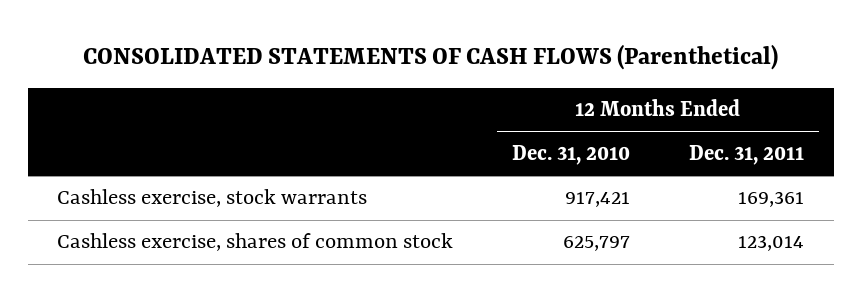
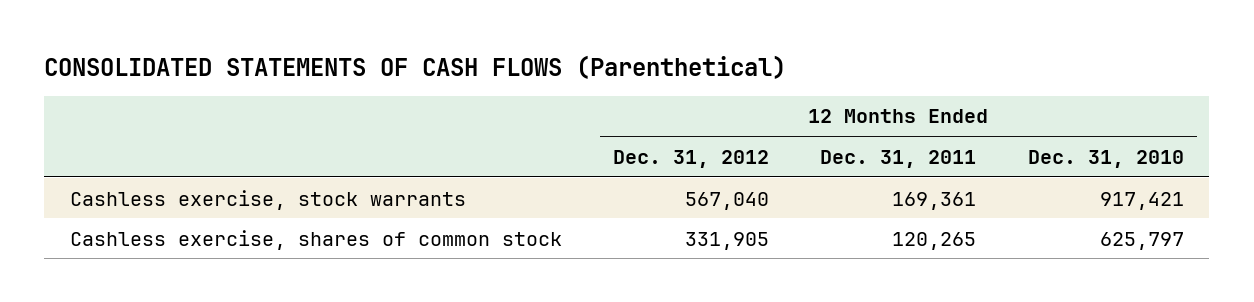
none -> [613,149,770,168] Dec. 31, 2012
[738,235,805,252] 123,014 -> [892,231,977,250] 120,265

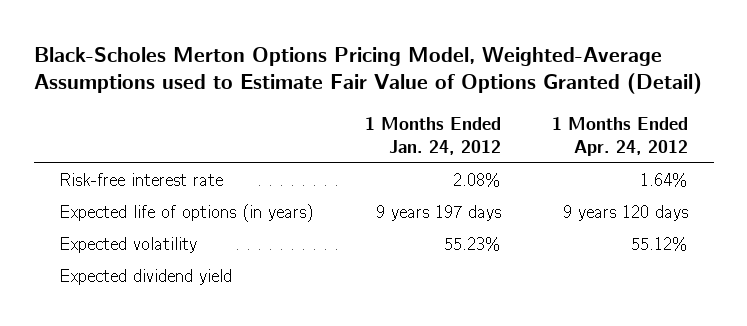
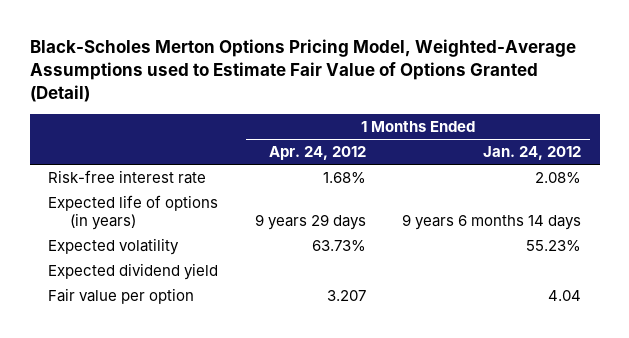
[639,173,688,188] 1.64% -> [322,171,366,183] 1.68%
[375,205,501,222] 9 years 197 days -> [402,214,582,231] 9 years 6 months 14 days
[562,205,688,222] 9 years 120 days -> [254,214,366,231] 9 years 29 days
[630,237,688,252] 55.12% -> [311,239,366,251] 63.73%
none -> [48,287,195,304] Fair value per option

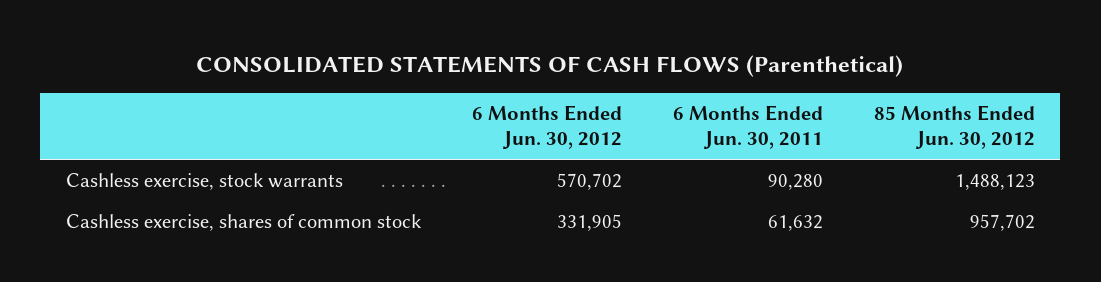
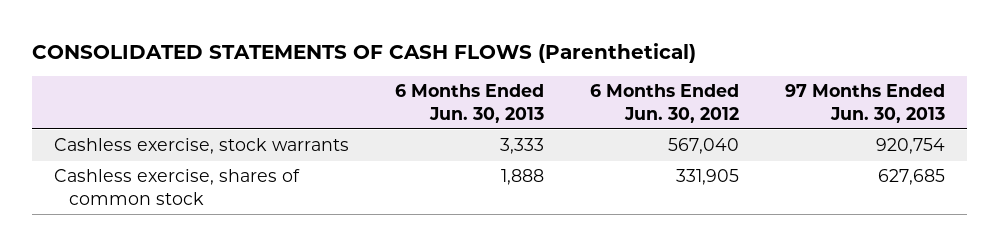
[672,104,823,150] 6 Months Ended Jun. 30, 2011 -> none
[873,104,1035,150] 85 Months Ended Jun. 30, 2012 -> none
none -> [395,84,545,123] 6 Months Ended Jun. 30, 2013
none -> [784,84,945,123] 97 Months Ended Jun. 30, 2013
[556,173,622,191] 570,702 -> [667,138,739,155] 567,040

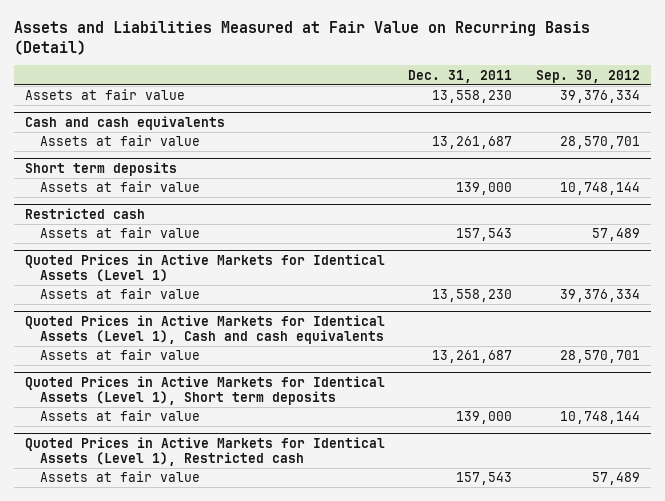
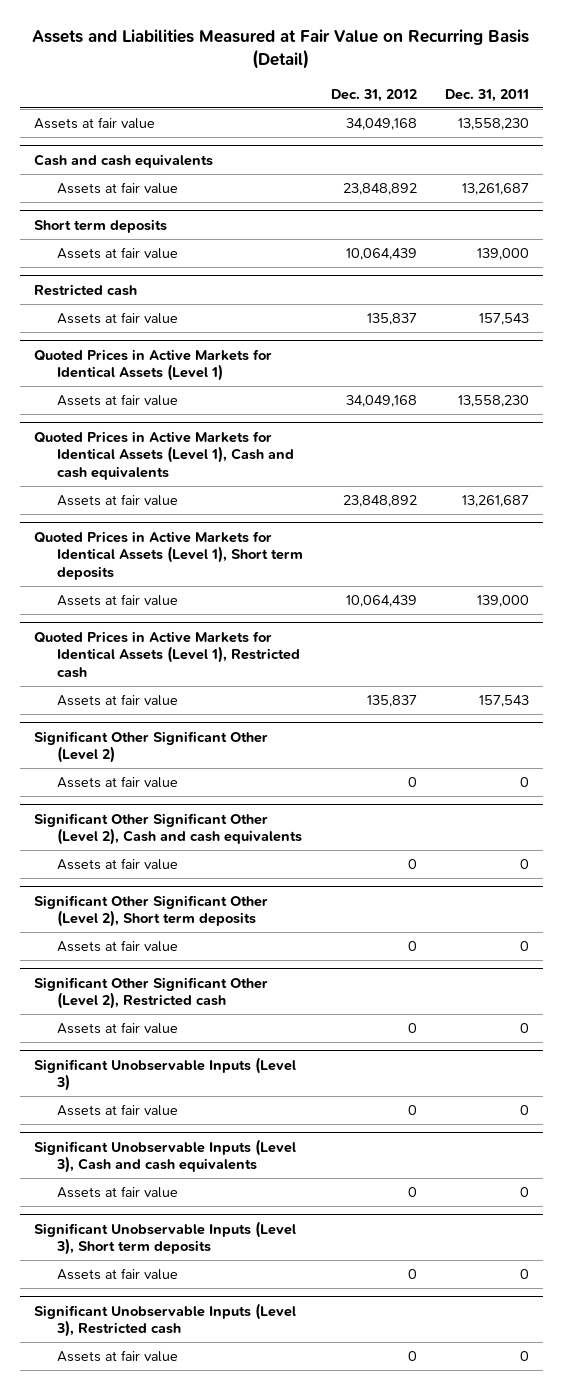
[535,69,640,83] Sep. 30, 2012 -> none
none -> [330,88,417,102] Dec. 31, 2012
none -> [33,730,268,764] Significant Other Significant Other (Level 2)
none -> [56,775,178,788] Assets at fair value
none -> [33,812,302,846] Significant Other Significant Other (Level 2), Cash and cash equivalents
none -> [56,857,178,870] Assets at fair value
none -> [33,894,268,928] Significant Other Significant Other (Level 2), Short term deposits
none -> [56,939,178,952] Assets at fair value
none -> [33,976,268,1010] Significant Other Significant Other (Level 2), Restricted cash
none -> [56,1021,178,1034] Assets at fair value
none -> [33,1056,296,1092] Significant Unobservable Inputs (Level 3)
none -> [56,1103,178,1116] Assets at fair value
none -> [33,1138,296,1174] Significant Unobservable Inputs (Level 3), Cash and cash equivalents
none -> [56,1185,178,1198] Assets at fair value
none -> [33,1220,296,1256] Significant Unobservable Inputs (Level 3), Short term deposits
none -> [56,1267,178,1280] Assets at fair value
none -> [33,1302,296,1338] Significant Unobservable Inputs (Level 3), Restricted cash
none -> [56,1349,178,1362] Assets at fair value

